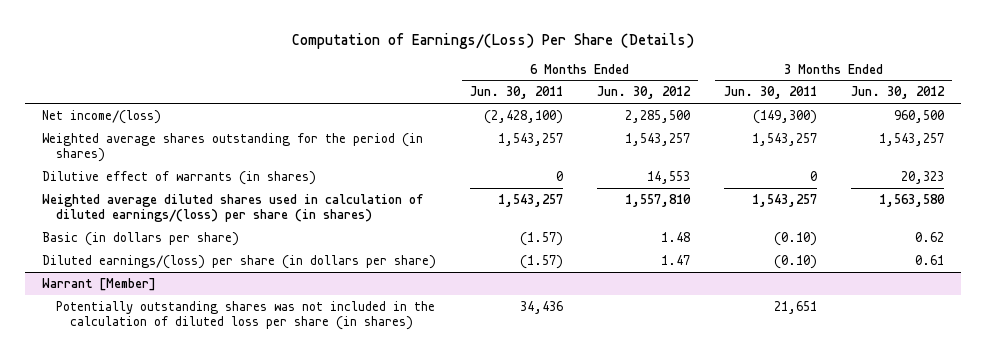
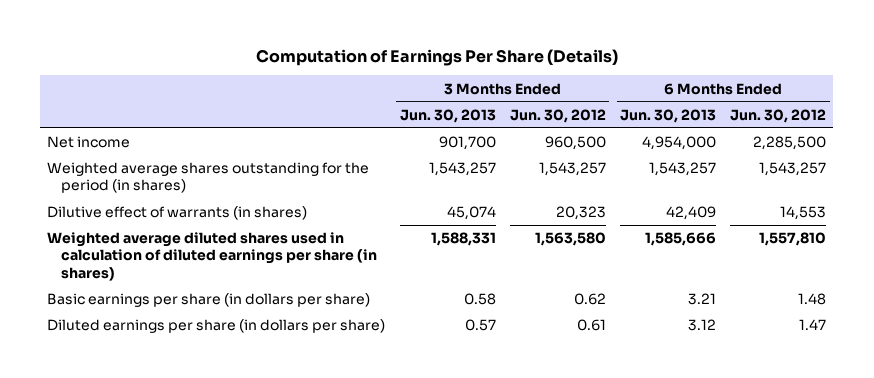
[291,33,694,50] Computation of Earnings/(Loss) Per Share (Details) -> [255,48,618,66] Computation of Earnings Per Share (Details)
[470,86,564,100] Jun. 30, 2011 -> none
[723,86,817,100] Jun. 30, 2011 -> none
none -> [399,108,496,123] Jun. 30, 2013
none -> [620,108,717,123] Jun. 30, 2013
[42,109,162,124] Net income/(loss) -> [47,136,131,149] Net income
[42,277,157,291] Warrant [Member] -> none
[56,300,436,330] Potentially outstanding shares was not included in the calculation of diluted loss per share (in shares) -> none
[42,193,424,222] Weighted average diluted shares used in calculation of diluted earnings/(loss) per share (in shares) -> [47,232,377,281] Weighted average diluted shares used in calculation of diluted earnings per share (in shares)
[42,231,240,246] Basic (in dollars per share) -> [47,293,371,308] Basic earnings per share (in dollars per share)
[42,254,437,269] Diluted earnings/(loss) per share (in dollars per share) -> [47,319,386,334] Diluted earnings per share (in dollars per share)

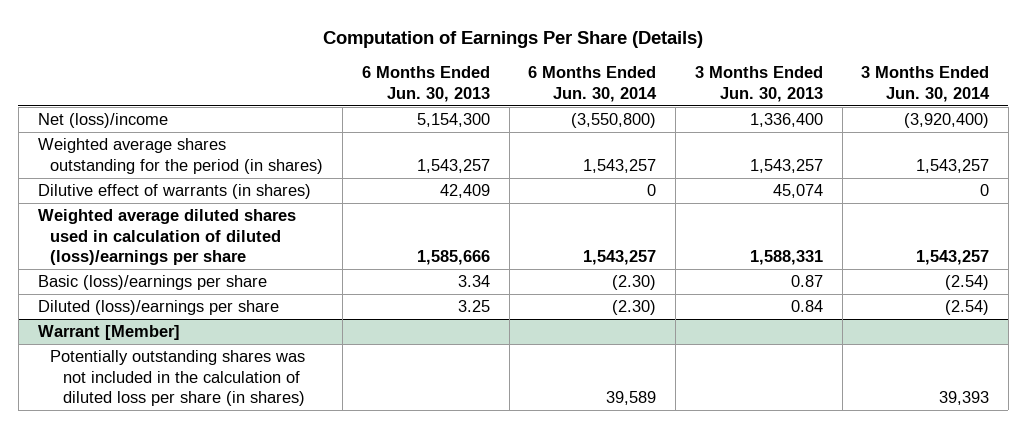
[509,108,606,123] Jun. 30, 2012 -> none
[730,108,827,123] Jun. 30, 2012 -> none
none -> [528,66,658,102] 6 Months Ended Jun. 30, 2014
none -> [861,66,991,102] 3 Months Ended Jun. 30, 2014
[47,136,131,149] Net income -> [37,113,168,129] Net (loss)/income
[438,136,496,151] 901,700 -> [749,113,823,128] 1,336,400
[642,136,717,151] 4,954,000 -> [416,113,490,128] 5,154,300
[47,232,377,281] Weighted average diluted shares used in calculation of diluted earnings per share (in shares) -> [37,209,296,266] Weighted average diluted shares used in calculation of diluted (loss)/earnings per share
[47,293,371,308] Basic earnings per share (in dollars per share) -> [37,275,267,291] Basic (loss)/earnings per share
[463,293,496,306] 0.58 -> [790,275,823,288] 0.87
[688,293,717,306] 3.21 -> [457,275,490,288] 3.34
[47,319,386,334] Diluted earnings per share (in dollars per share) -> [37,300,279,316] Diluted (loss)/earnings per share
[464,319,496,332] 0.57 -> [790,300,823,313] 0.84
[688,319,717,332] 3.12 -> [457,300,490,313] 3.25
none -> [37,325,180,341] Warrant [Member]
none -> [50,350,306,407] Potentially outstanding shares was not included in the calculation of diluted loss per share (in shares)

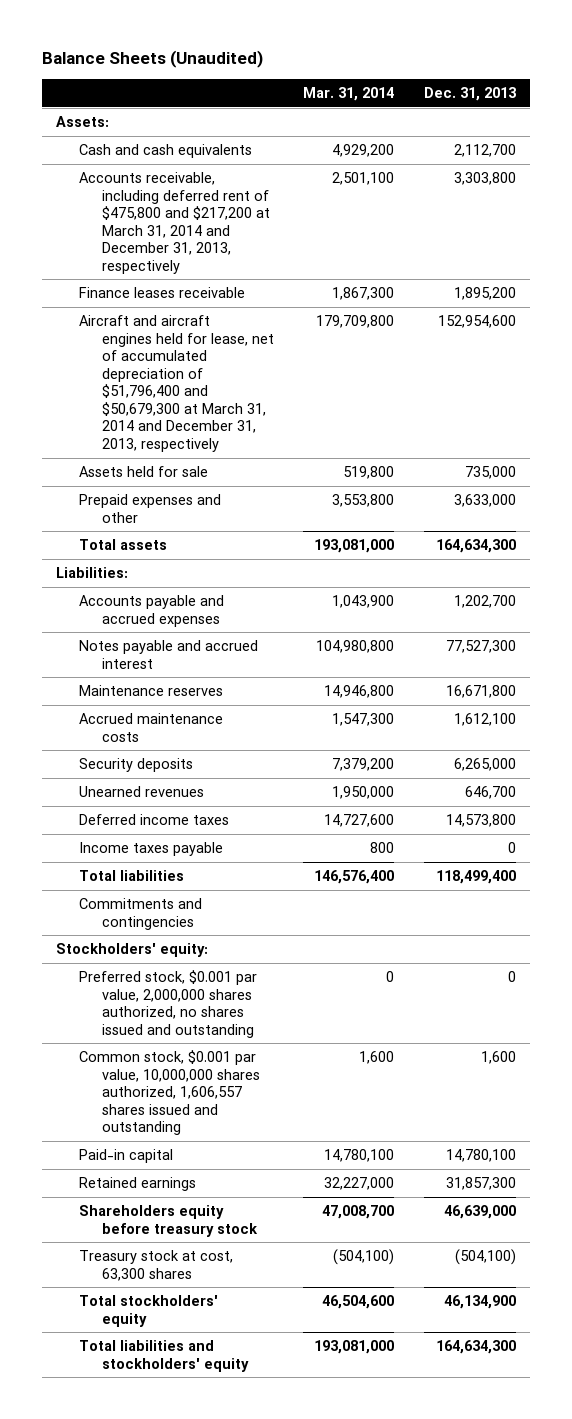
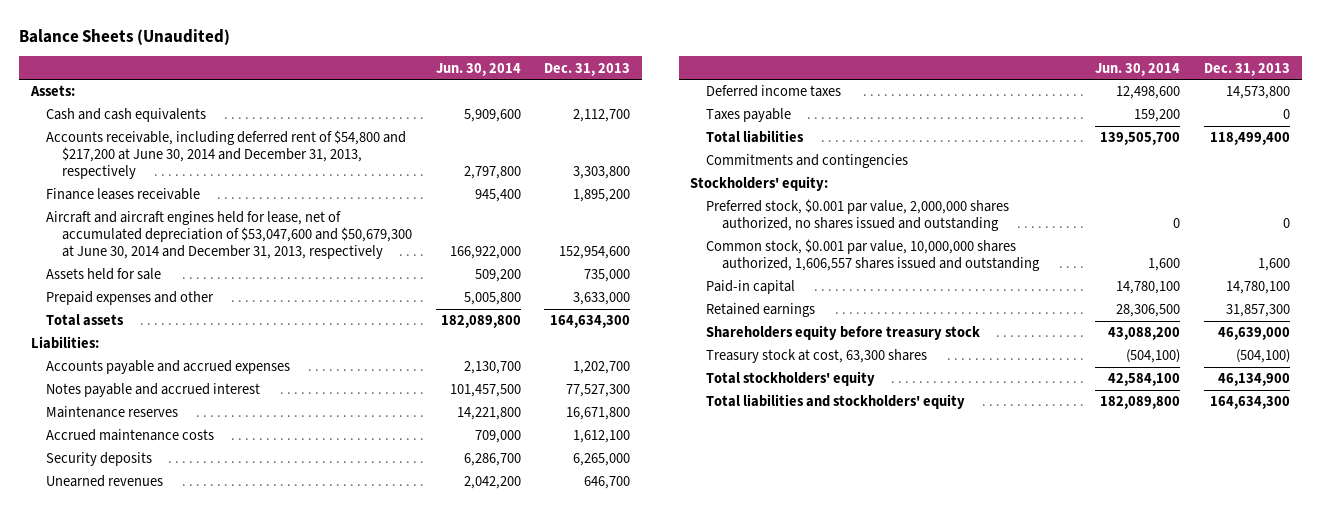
[303,86,395,101] Mar. 31, 2014 -> none
none -> [435,62,521,76] Jun. 30, 2014
[79,172,271,274] Accounts receivable, including deferred rent of $475,800 and $217,200 at March 31, 2014 and December 31, 2013, respectively -> [46,130,407,180] Accounts receivable, including deferred rent of $54,800 and $217,200 at June 30, 2014 and December 31, 2013, respectively
[79,315,275,452] Aircraft and aircraft engines held for lease, net of accumulated depreciation of $51,796,400 and $50,679,300 at March 31, 2014 and December 31, 2013, respectively -> [46,211,412,260] Aircraft and aircraft engines held for lease, net of accumulated depreciation of $53,047,600 and $50,679,300 at June 30, 2014 and December 31, 2013, respectively
[79,842,224,857] Income taxes payable -> [706,108,792,123] Taxes payable

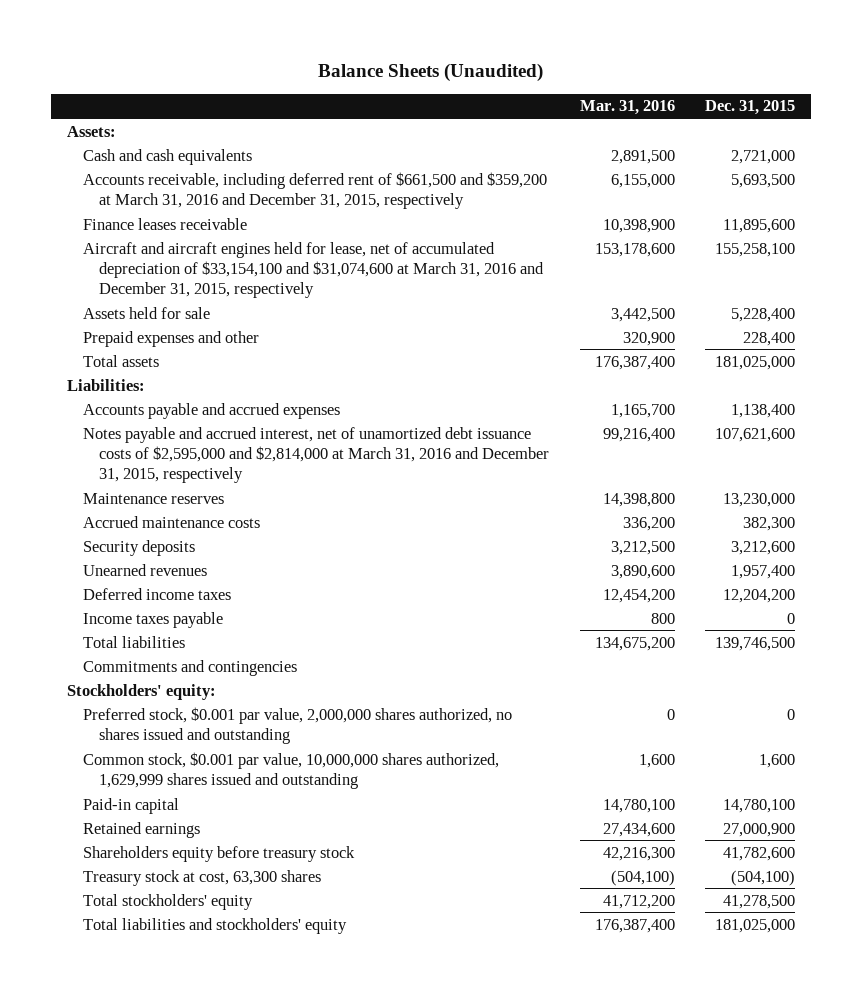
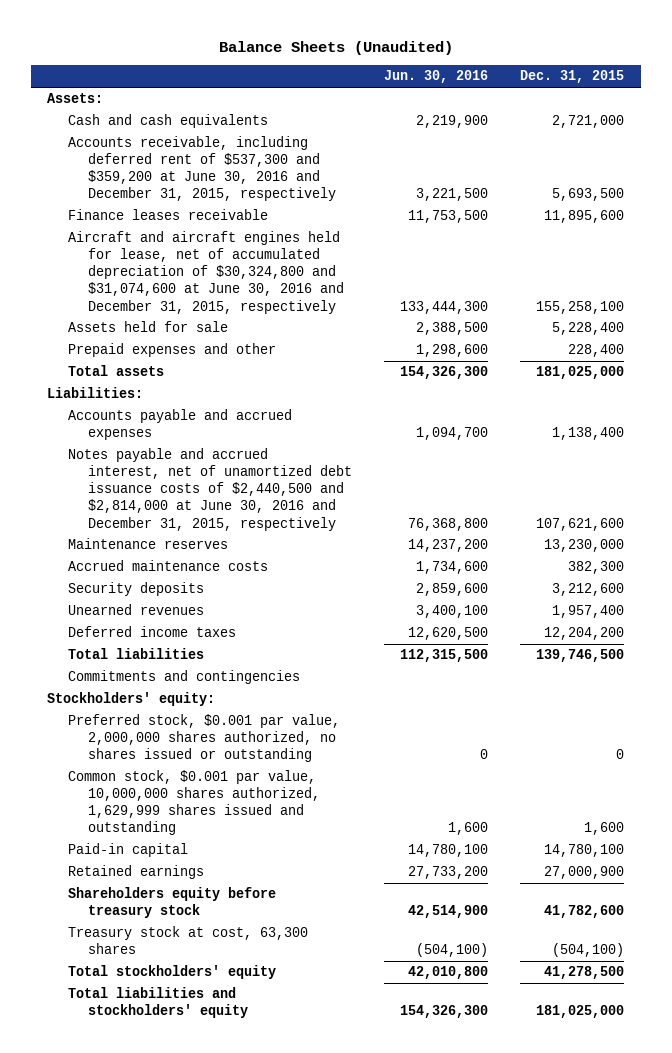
[579,100,675,116] Mar. 31, 2016 -> none
none -> [384,70,489,84] Jun. 30, 2016
[82,171,547,209] Accounts receivable, including deferred rent of $661,500 and $359,200 at March 31, 2016 and December 31, 2015, respectively -> [67,136,336,202] Accounts receivable, including deferred rent of $537,300 and $359,200 at June 30, 2016 and December 31, 2015, respectively
[82,241,545,299] Aircraft and aircraft engines held for lease, net of accumulated depreciation of $33,154,100 and $31,074,600 at March 31, 2016 and December 31, 2015, respectively -> [67,231,344,314] Aircraft and aircraft engines held for lease, net of accumulated depreciation of $30,324,800 and $31,074,600 at June 30, 2016 and December 31, 2015, respectively
[82,426,550,484] Notes payable and accrued interest, net of unamortized debt issuance costs of $2,595,000 and $2,814,000 at March 31, 2016 and December 31, 2015, respectively -> [67,448,352,531] Notes payable and accrued interest, net of unamortized debt issuance costs of $2,440,500 and $2,814,000 at June 30, 2016 and December 31, 2015, respectively
[82,611,223,628] Income taxes payable -> none
[82,706,512,744] Preferred stock, $0.001 par value, 2,000,000 shares authorized, no shares issued and outstanding -> [67,714,340,763] Preferred stock, $0.001 par value, 2,000,000 shares authorized, no shares issued or outstanding

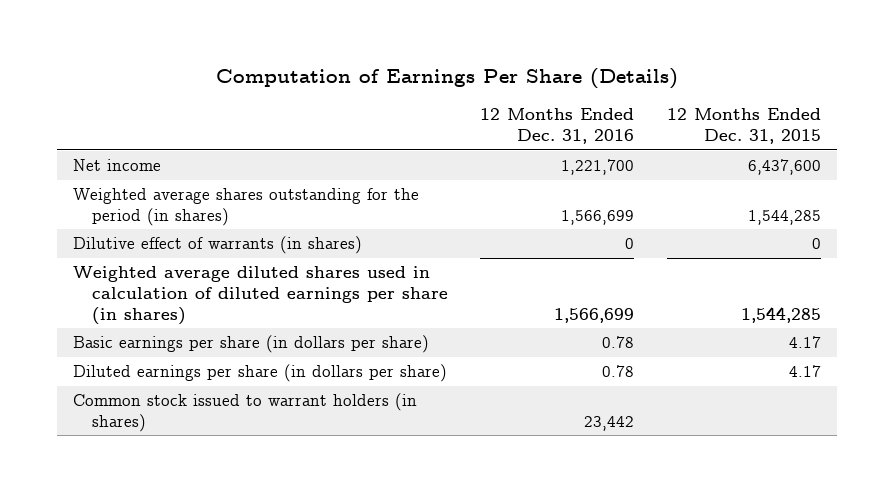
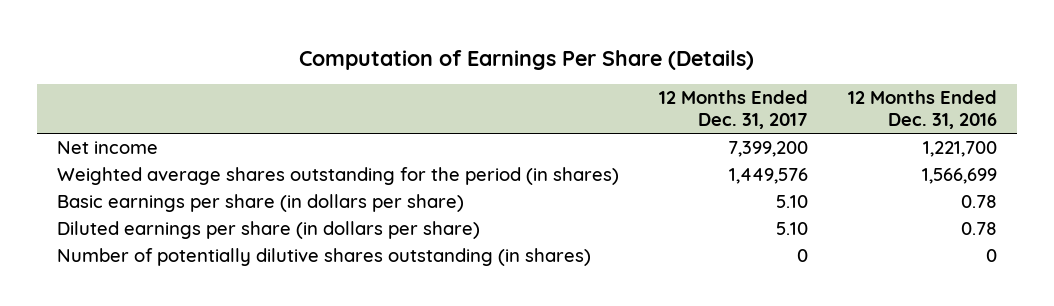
[666,108,821,145] 12 Months Ended Dec. 31, 2015 -> none
none -> [658,90,808,130] 12 Months Ended Dec. 31, 2017
[73,236,363,255] Dilutive effect of warrants (in shares) -> none
[73,266,448,325] Weighted average diluted shares used in calculation of diluted earnings per share (in shares) -> none
[73,393,418,432] Common stock issued to warrant holders (in shares) -> none
none -> [56,248,591,267] Number of potentially dilutive shares outstanding (in shares)

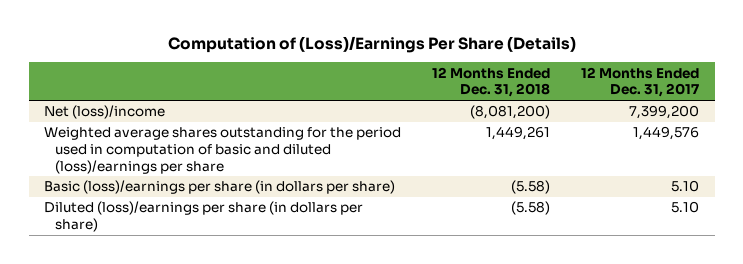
[298,49,754,70] Computation of Earnings Per Share (Details) -> [167,36,576,54] Computation of (Loss)/Earnings Per Share (Details)
[847,90,997,130] 12 Months Ended Dec. 31, 2016 -> none
none -> [432,66,551,98] 12 Months Ended Dec. 31, 2018
[56,248,591,267] Number of potentially dilutive shares outstanding (in shares) -> none
[56,141,158,155] Net income -> [44,105,166,120] Net (loss)/income
[56,167,619,186] Weighted average shares outstanding for the period (in shares) -> [44,127,402,174] Weighted average shares outstanding for the period used in computation of basic and diluted (loss)/earnings per share
[56,194,464,213] Basic earnings per share (in dollars per share) -> [44,180,396,195] Basic (loss)/earnings per share (in dollars per share)
[56,221,480,240] Diluted earnings per share (in dollars per share) -> [44,201,364,233] Diluted (loss)/earnings per share (in dollars per share)

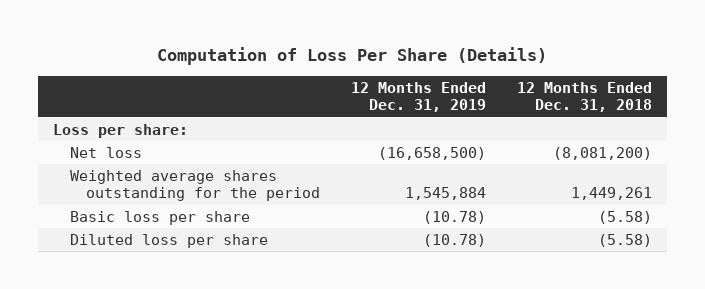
[167,36,576,54] Computation of (Loss)/Earnings Per Share (Details) -> [157,46,548,65] Computation of Loss Per Share (Details)
[581,66,700,98] 12 Months Ended Dec. 31, 2017 -> none
none -> [350,81,486,113] 12 Months Ended Dec. 31, 2019
none -> [52,124,188,139] Loss per share:
[44,105,166,120] Net (loss)/income -> [69,147,142,159] Net loss
[44,127,402,174] Weighted average shares outstanding for the period used in computation of basic and diluted (loss)/earnings per share -> [69,170,321,202] Weighted average shares outstanding for the period
[44,180,396,195] Basic (loss)/earnings per share (in dollars per share) -> [69,211,250,226] Basic loss per share
[44,201,364,233] Diluted (loss)/earnings per share (in dollars per share) -> [69,234,268,249] Diluted loss per share

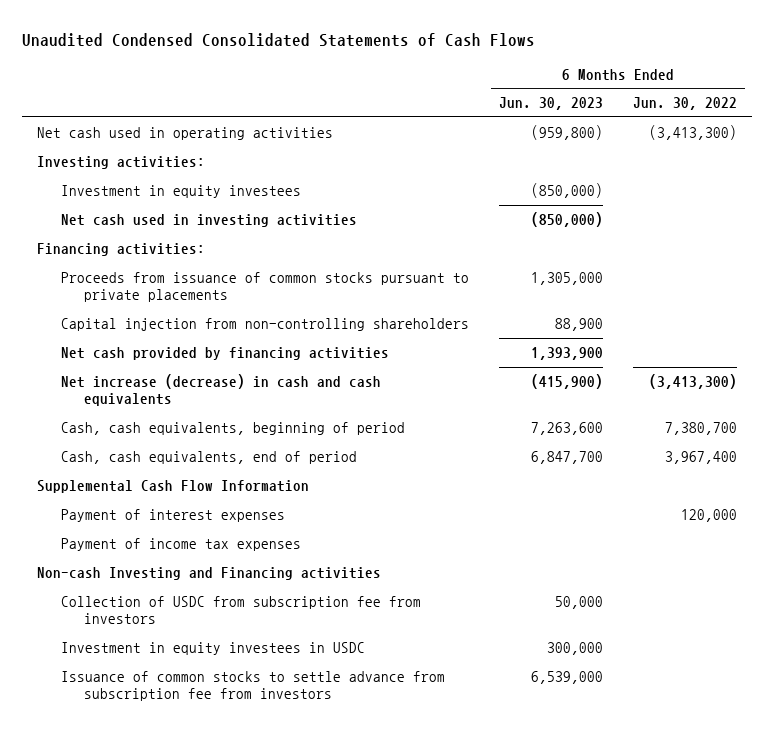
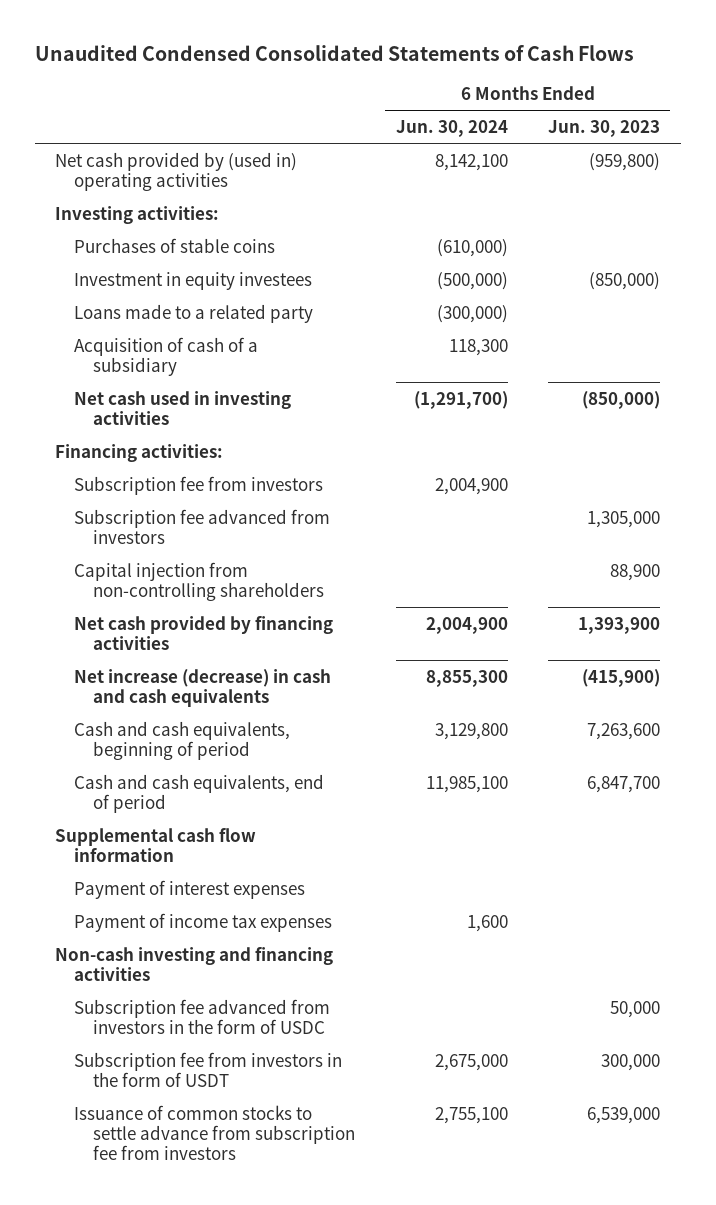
[633,97,738,111] Jun. 30, 2022 -> none
none -> [395,120,508,138] Jun. 30, 2024
[37,126,334,140] Net cash used in operating activities -> [55,151,298,191] Net cash provided by (used in) operating activities
none -> [74,237,276,253] Purchases of stable coins
none -> [74,303,314,323] Loans made to a related party
none -> [74,336,259,376] Acquisition of cash of a subsidiary
none -> [74,475,324,495] Subscription fee from investors
[60,271,469,302] Proceeds from issuance of common stocks pursuant to private placements -> [74,508,331,544] Subscription fee advanced from investors
[60,421,405,435] Cash, cash equivalents, beginning of period -> [74,720,291,760] Cash and cash equivalents, beginning of period
[60,450,357,464] Cash, cash equivalents, end of period -> [74,773,325,813] Cash and cash equivalents, end of period
[37,479,310,493] Supplemental Cash Flow Information -> [55,827,257,862] Supplemental cash flow information
[60,641,365,655] Investment in equity investees in USDC -> none
[37,566,382,580] Non-cash Investing and Financing activities -> [55,946,334,981] Non-cash investing and financing activities
[60,595,421,624] Collection of USDC from subscription fee from investors -> [74,998,331,1034] Subscription fee advanced from investors in the form of USDC
none -> [74,1051,343,1087] Subscription fee from investors in the form of USDT

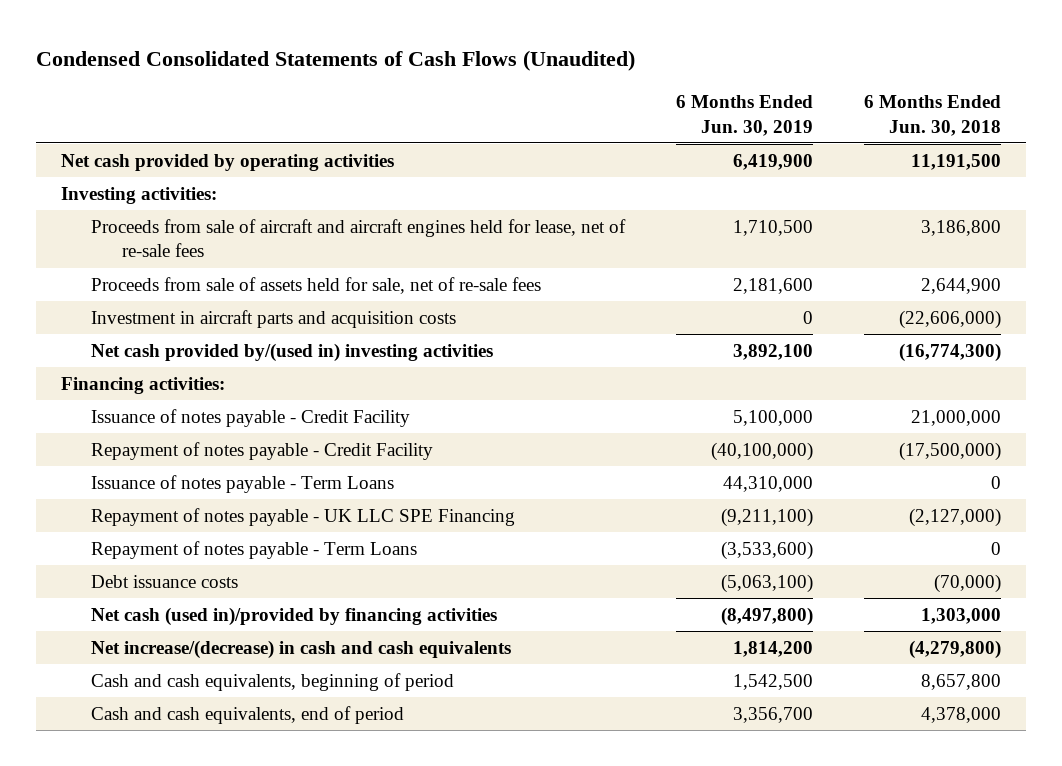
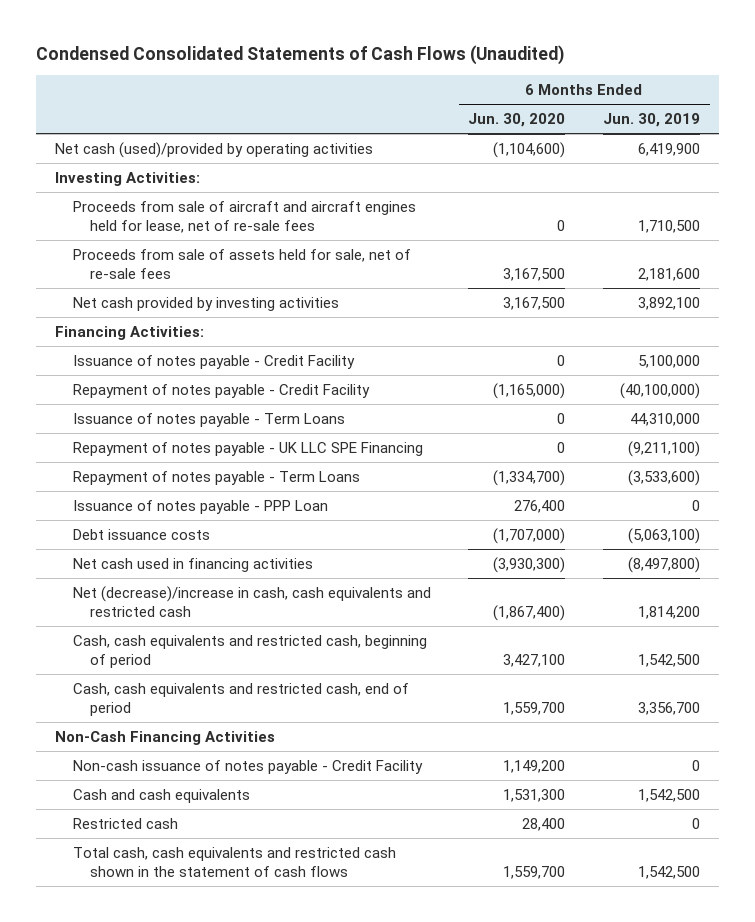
[863,94,1001,136] 6 Months Ended Jun. 30, 2018 -> none
none -> [468,113,566,128] Jun. 30, 2020
[61,153,395,171] Net cash provided by operating activities -> [55,141,374,158] Net cash (used)/provided by operating activities
[61,186,218,204] Investing activities: -> [55,171,201,186] Investing Activities:
[91,309,457,328] Investment in aircraft parts and acquisition costs -> none
[91,342,494,362] Net cash provided by/(used in) investing activities -> [72,296,339,311] Net cash provided by investing activities
[61,376,226,394] Financing activities: -> [55,325,205,340] Financing Activities:
none -> [72,499,328,514] Issuance of notes payable - PPP Loan
[91,606,498,626] Net cash (used in)/provided by financing activities -> [72,557,313,572] Net cash used in financing activities
[91,639,512,659] Net increase/(decrease) in cash and cash equivalents -> [72,585,431,617] Net (decrease)/increase in cash, cash equivalents and restricted cash
[91,672,455,691] Cash and cash equivalents, beginning of period -> [72,634,427,668] Cash, cash equivalents and restricted cash, beginning of period
[91,705,405,724] Cash and cash equivalents, end of period -> [72,682,409,716] Cash, cash equivalents and restricted cash, end of period
none -> [55,730,276,745] Non-Cash Financing Activities
none -> [72,759,423,774] Non-cash issuance of notes payable - Credit Facility
none -> [72,788,250,803] Cash and cash equivalents
none -> [72,817,178,829] Restricted cash
none -> [72,846,396,877] Total cash, cash equivalents and restricted cash shown in the statement of cash flows

